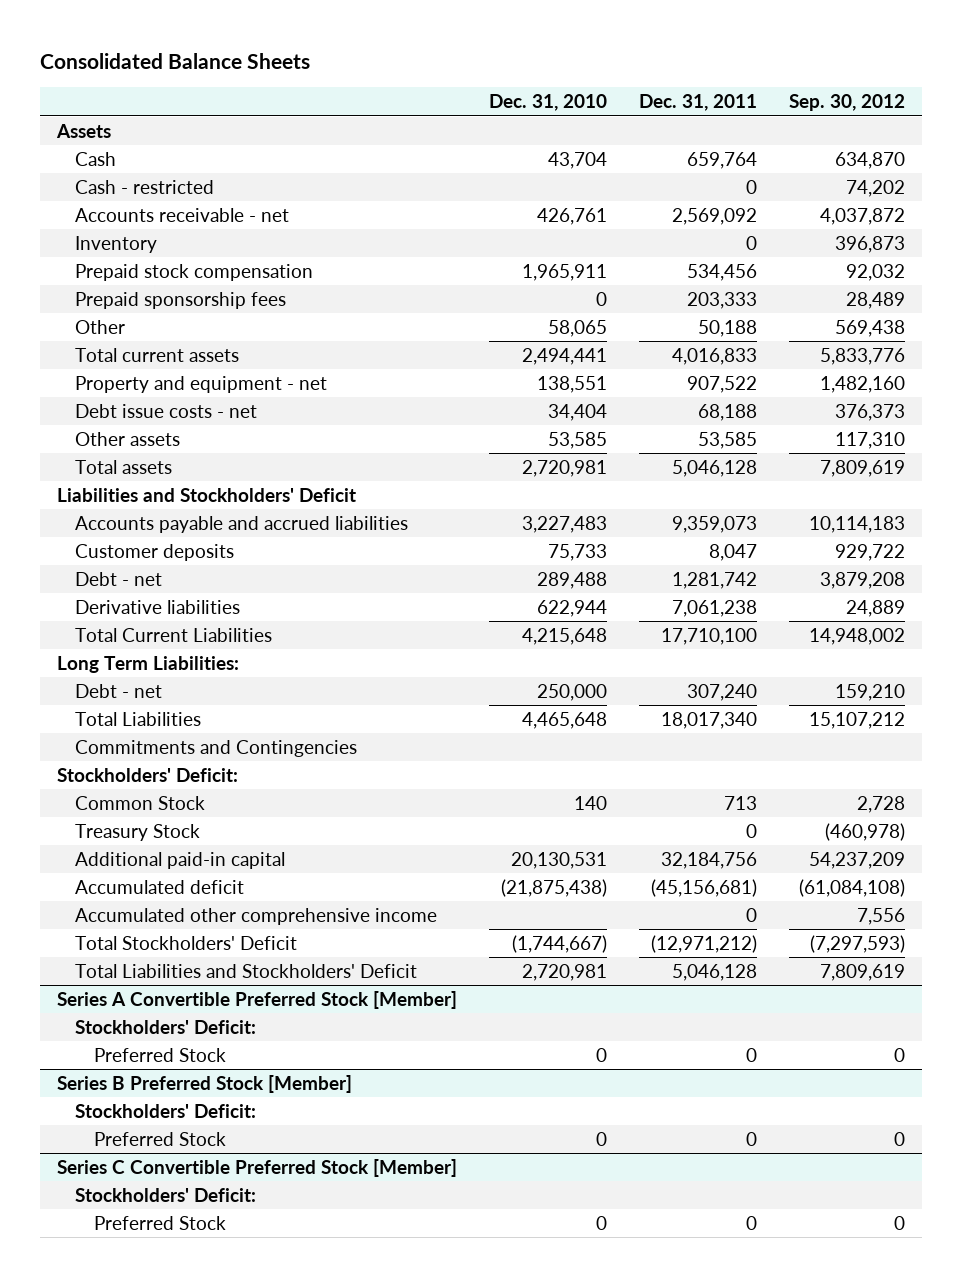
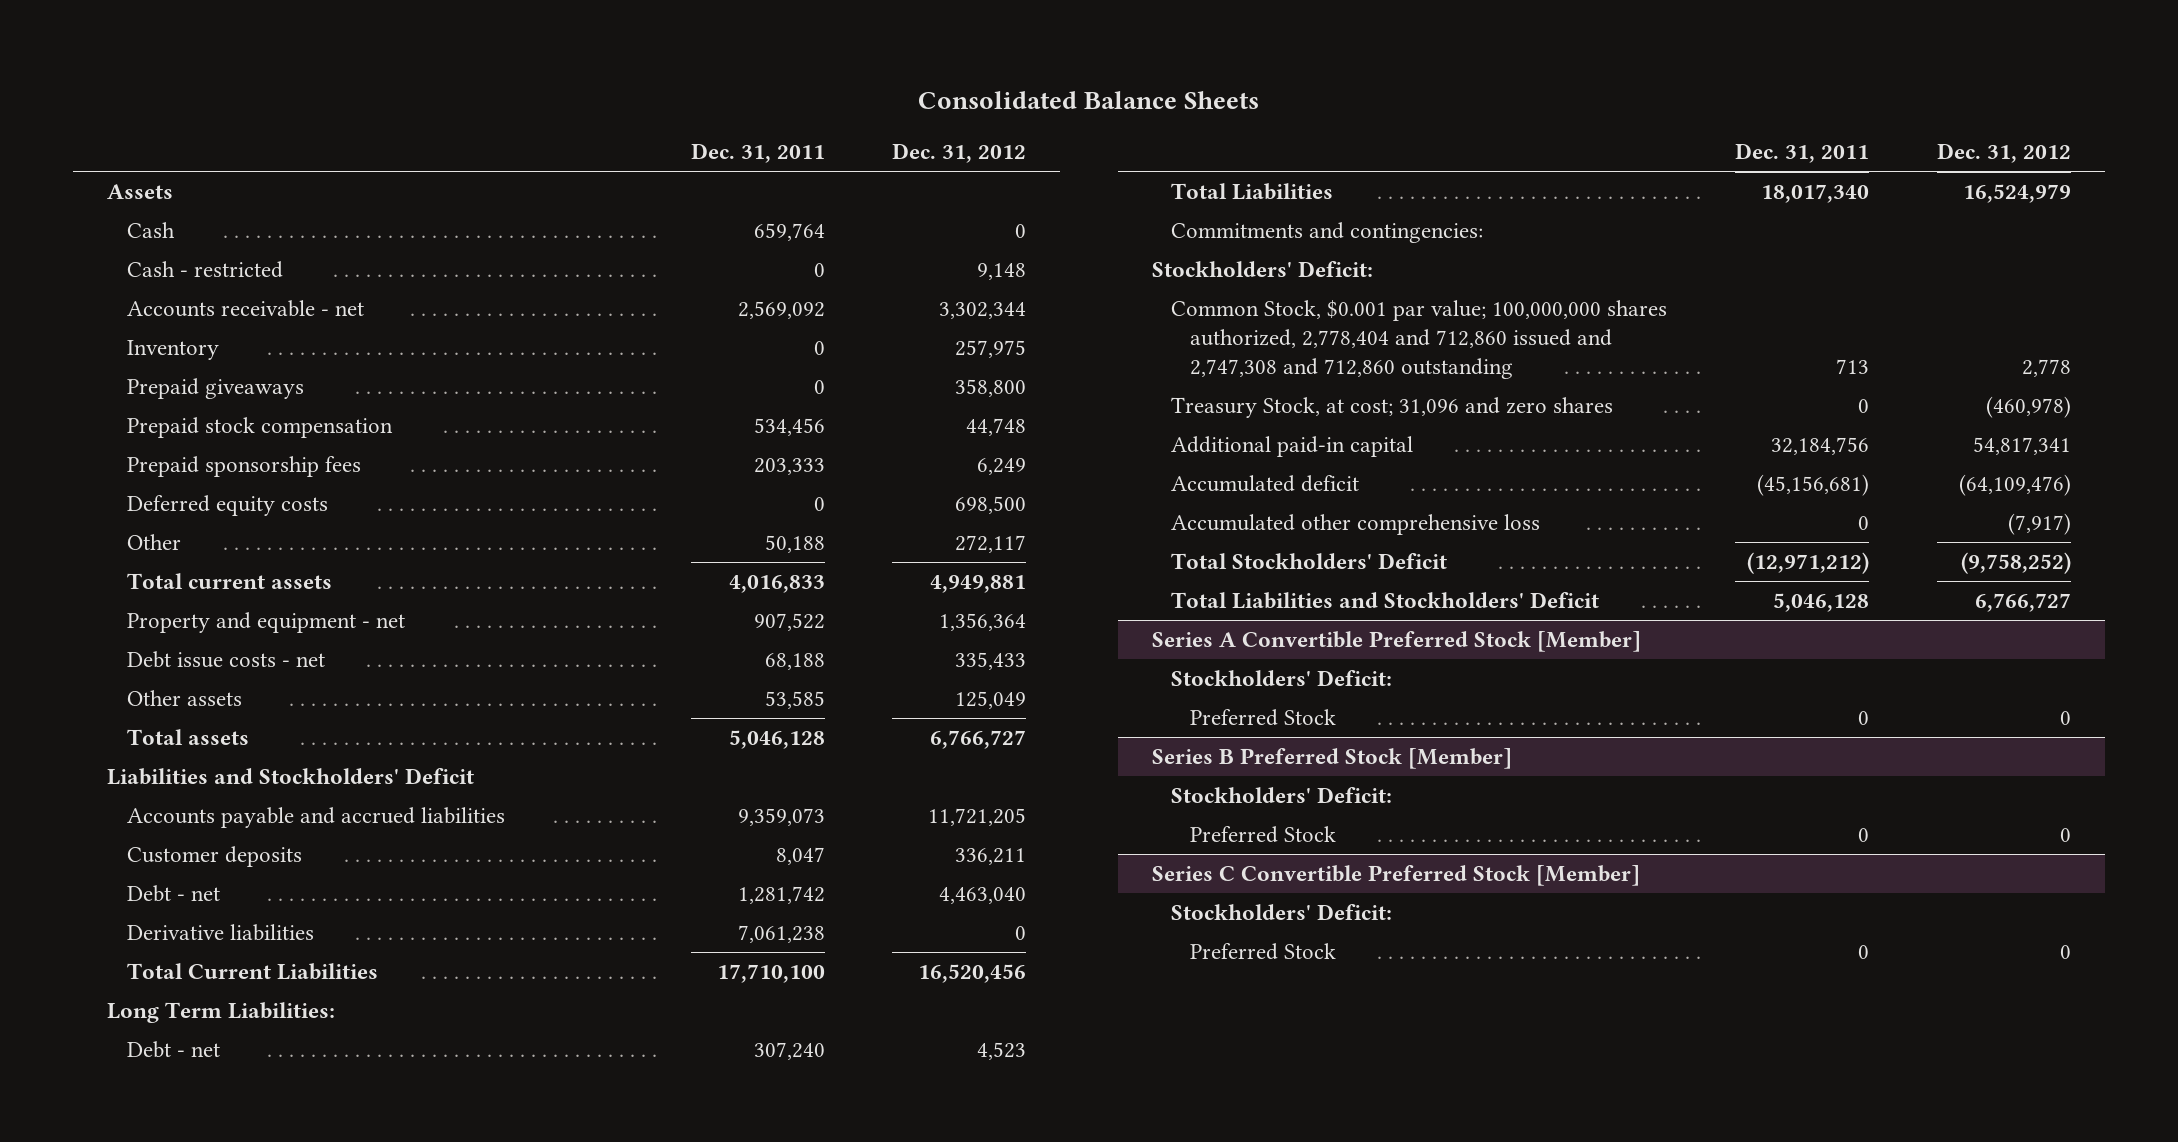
[488,94,607,112] Dec. 31, 2010 -> none
[789,94,906,112] Sep. 30, 2012 -> none
none -> [892,143,1027,164] Dec. 31, 2012
none -> [126,378,304,400] Prepaid giveaways
none -> [126,495,328,517] Deferred equity costs
[75,739,358,757] Commitments and Contingencies -> [1171,222,1484,244] Commitments and contingencies:
[75,795,206,810] Common Stock -> [1171,300,1668,379] Common Stock, $0.001 par value; 100,000,000 shares authorized, 2,778,404 and 712,860 issued and 2,747,308 and 712,860 outstanding
[75,823,201,841] Treasury Stock -> [1171,397,1614,419] Treasury Stock, at cost; 31,096 and zero shares
[75,907,438,925] Accumulated other comprehensive income -> [1171,514,1541,536] Accumulated other comprehensive loss

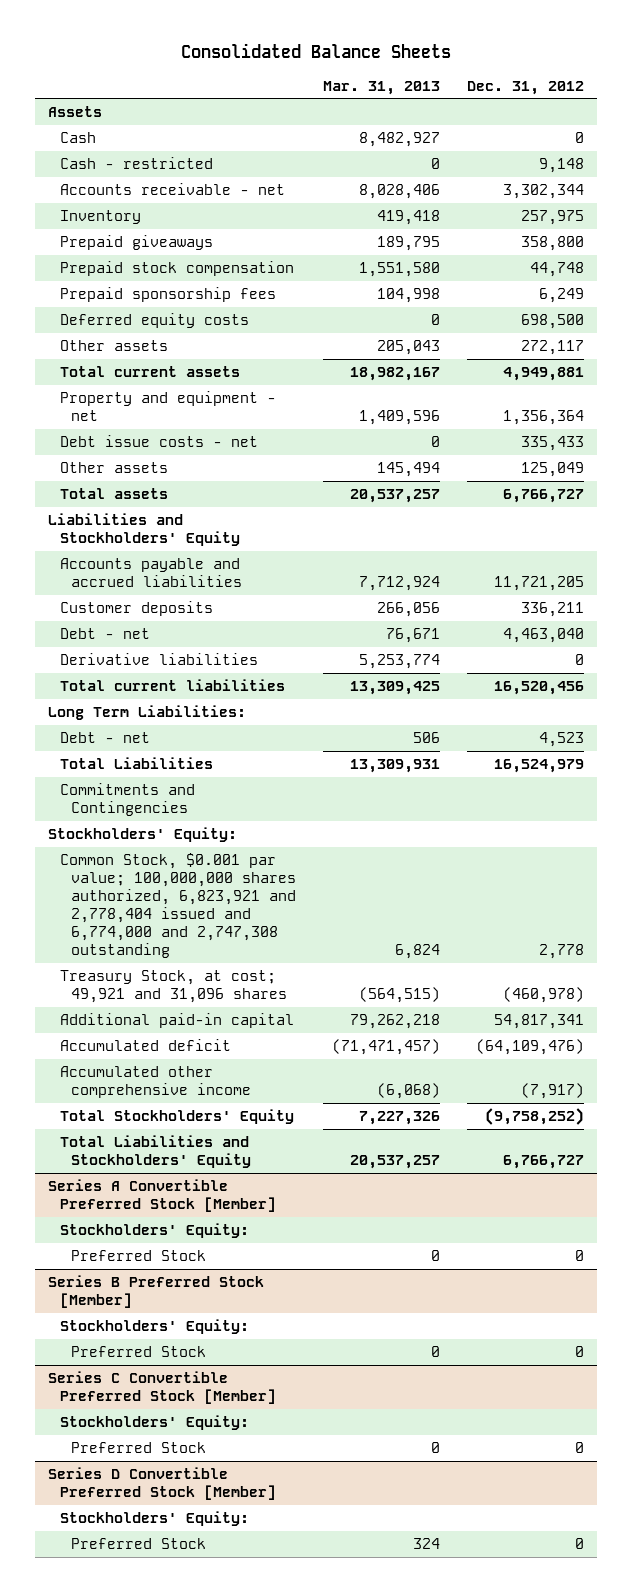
[690,143,825,164] Dec. 31, 2011 -> none
none -> [322,80,440,95] Mar. 31, 2013
[126,534,181,551] Other -> [59,340,168,352] Other assets
[107,768,475,786] Liabilities and Stockholders' Deficit -> [48,513,240,547] Liabilities and Stockholders' Equity
[126,963,378,981] Total Current Liabilities -> [59,679,285,692] Total current liabilities
[1171,222,1484,244] Commitments and contingencies: -> [59,783,195,817] Commitments and Contingencies
[1151,261,1373,278] Stockholders' Deficit: -> [48,827,238,843] Stockholders' Equity:
[1171,300,1668,379] Common Stock, $0.001 par value; 100,000,000 shares authorized, 2,778,404 and 712,860 issued and 2,747,308 and 712,860 outstanding -> [59,853,296,959] Common Stock, $0.001 par value; 100,000,000 shares authorized, 6,823,921 and 2,778,404 issued and 6,774,000 and 2,747,308 outstanding
[1171,397,1614,419] Treasury Stock, at cost; 31,096 and zero shares -> [59,970,287,1004] Treasury Stock, at cost; 49,921 and 31,096 shares
[1171,514,1541,536] Accumulated other comprehensive loss -> [59,1066,251,1099] Accumulated other comprehensive income
[1171,553,1448,570] Total Stockholders' Deficit -> [59,1109,294,1125] Total Stockholders' Equity
[1171,592,1600,610] Total Liabilities and Stockholders' Deficit -> [59,1135,251,1169] Total Liabilities and Stockholders' Equity
[1171,670,1393,687] Stockholders' Deficit: -> [59,1223,249,1239] Stockholders' Equity:
[1171,787,1393,804] Stockholders' Deficit: -> [59,1319,249,1335] Stockholders' Equity:
[1171,904,1393,921] Stockholders' Deficit: -> [59,1415,249,1431] Stockholders' Equity:
none -> [48,1467,276,1501] Series D Convertible Preferred Stock [Member]
none -> [59,1511,249,1527] Stockholders' Equity:
none -> [70,1538,206,1550] Preferred Stock

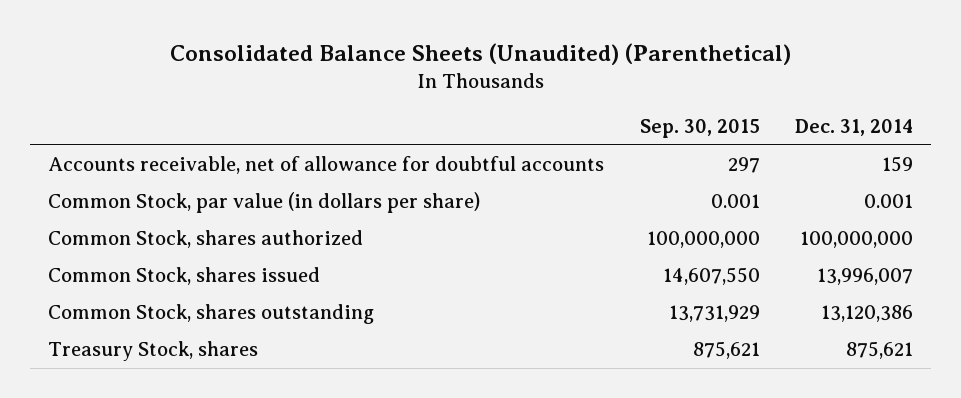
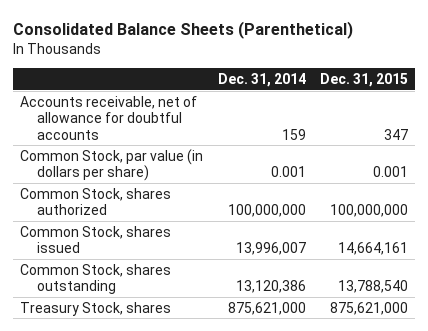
[169,42,791,65] Consolidated Balance Sheets (Unaudited) (Parenthetical) -> [13,21,354,40] Consolidated Balance Sheets (Parenthetical)
[639,119,760,139] Sep. 30, 2015 -> none
none -> [319,73,408,88] Dec. 31, 2015
[846,341,914,360] 875,621 -> [227,301,306,315] 875,621,000

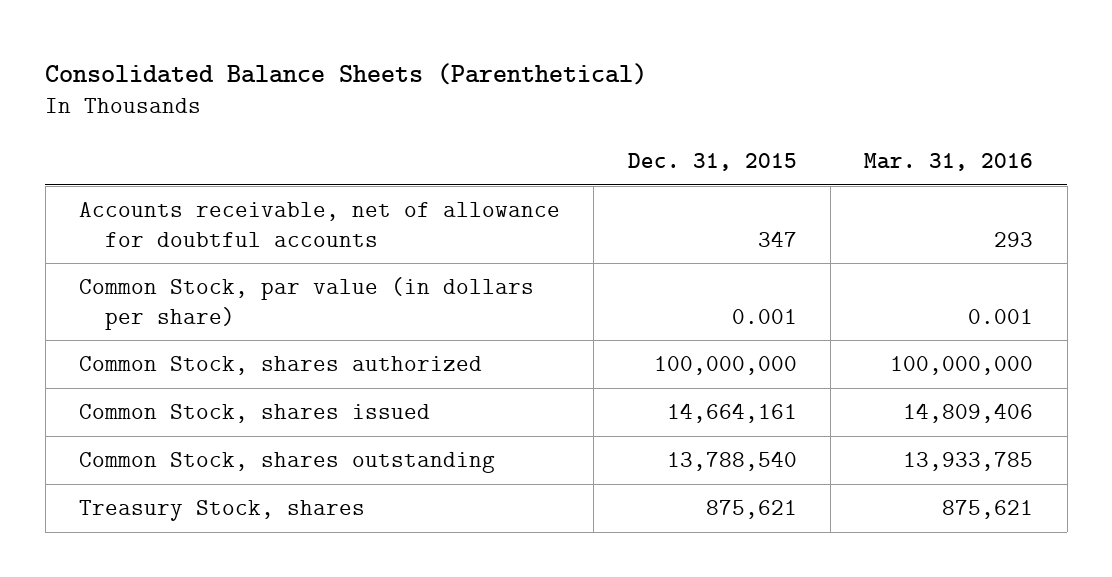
[217,73,306,88] Dec. 31, 2014 -> none
none -> [864,153,1034,172] Mar. 31, 2016
[329,301,408,315] 875,621,000 -> [705,500,797,520] 875,621

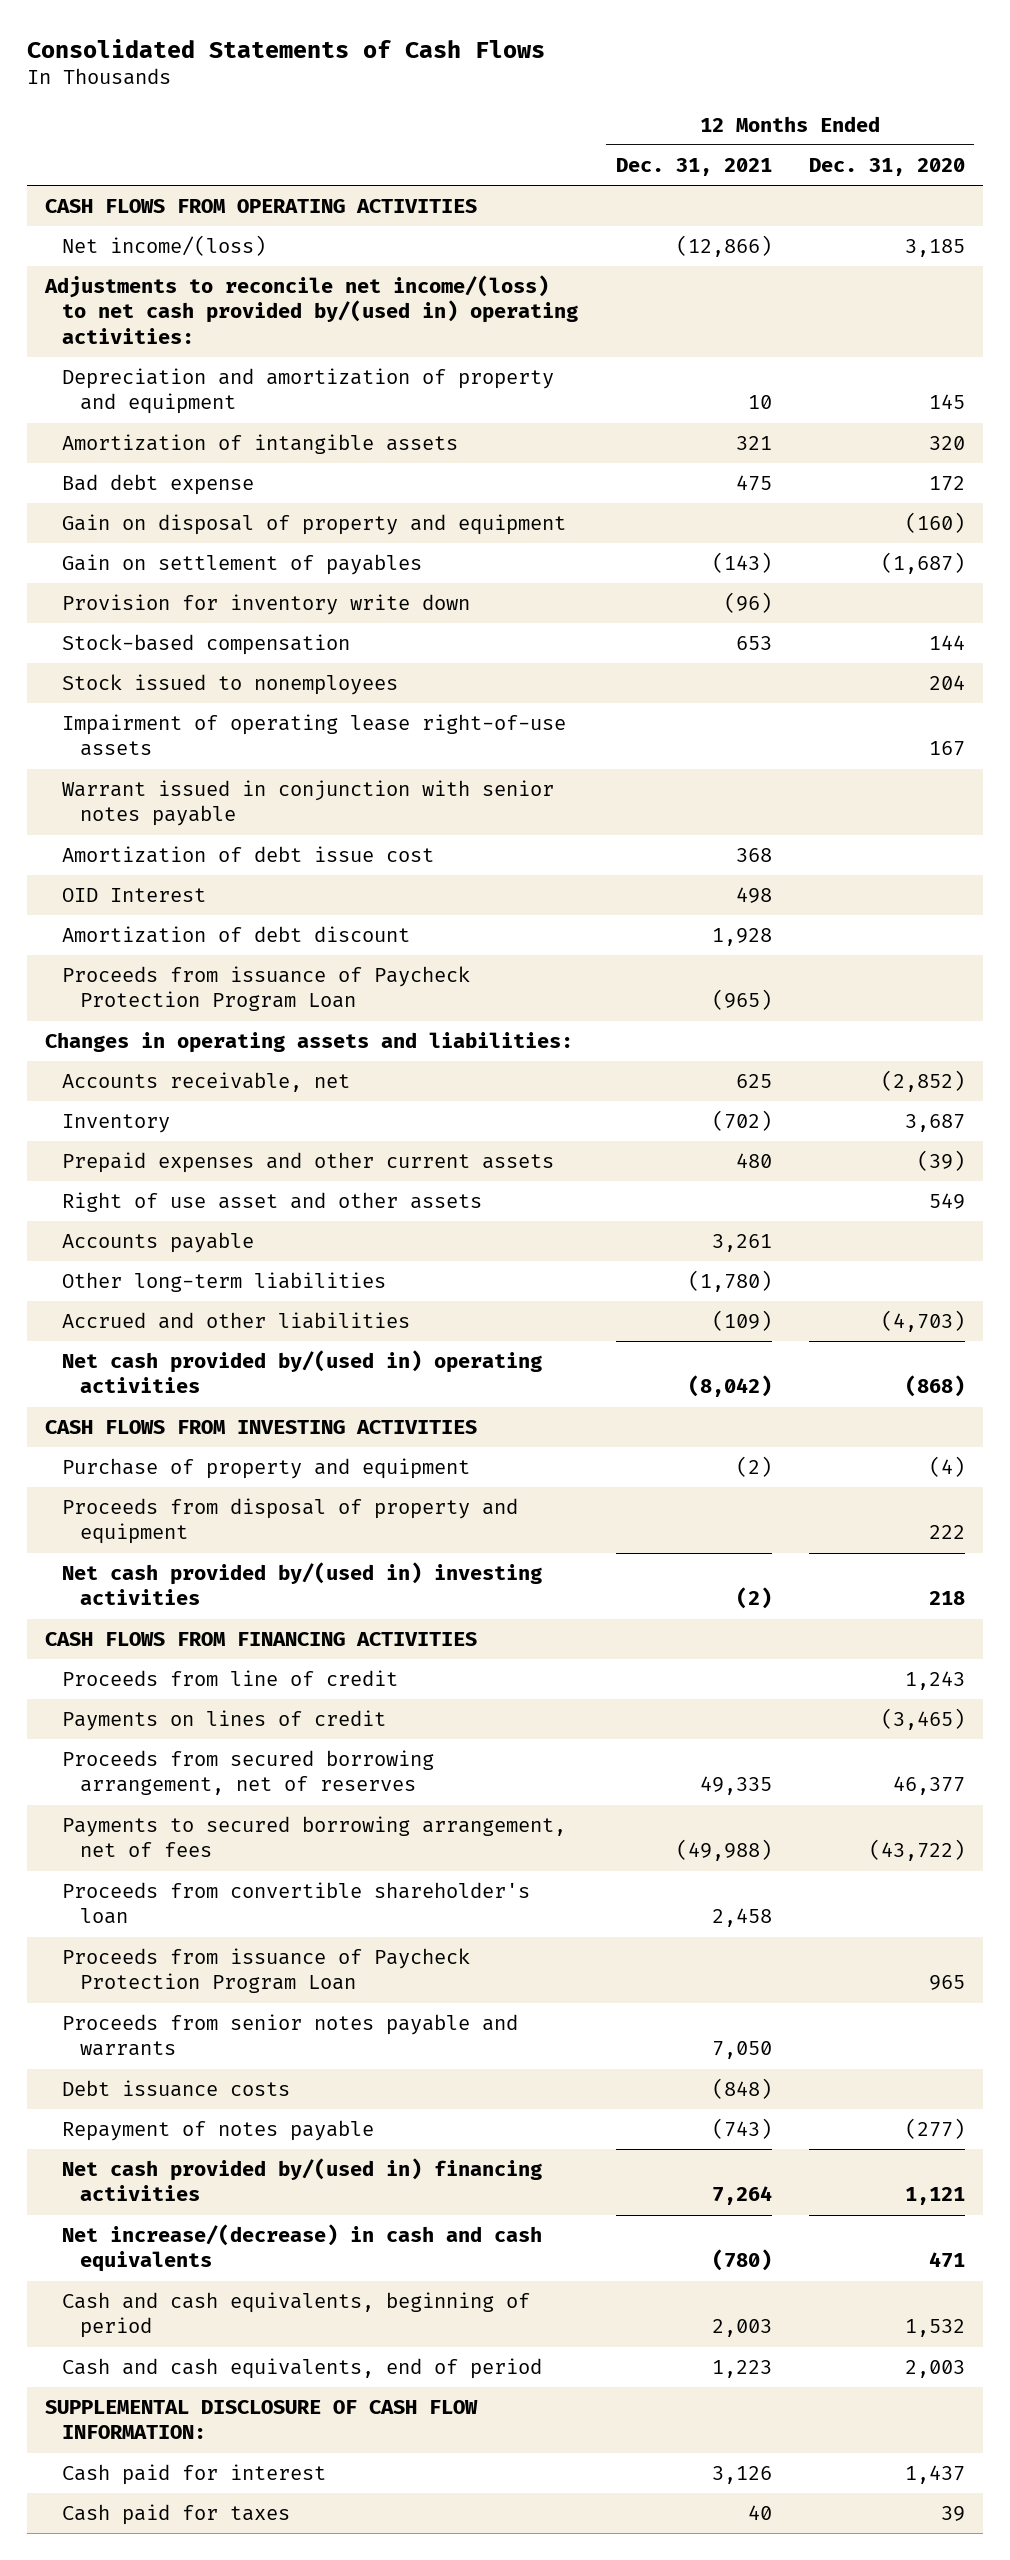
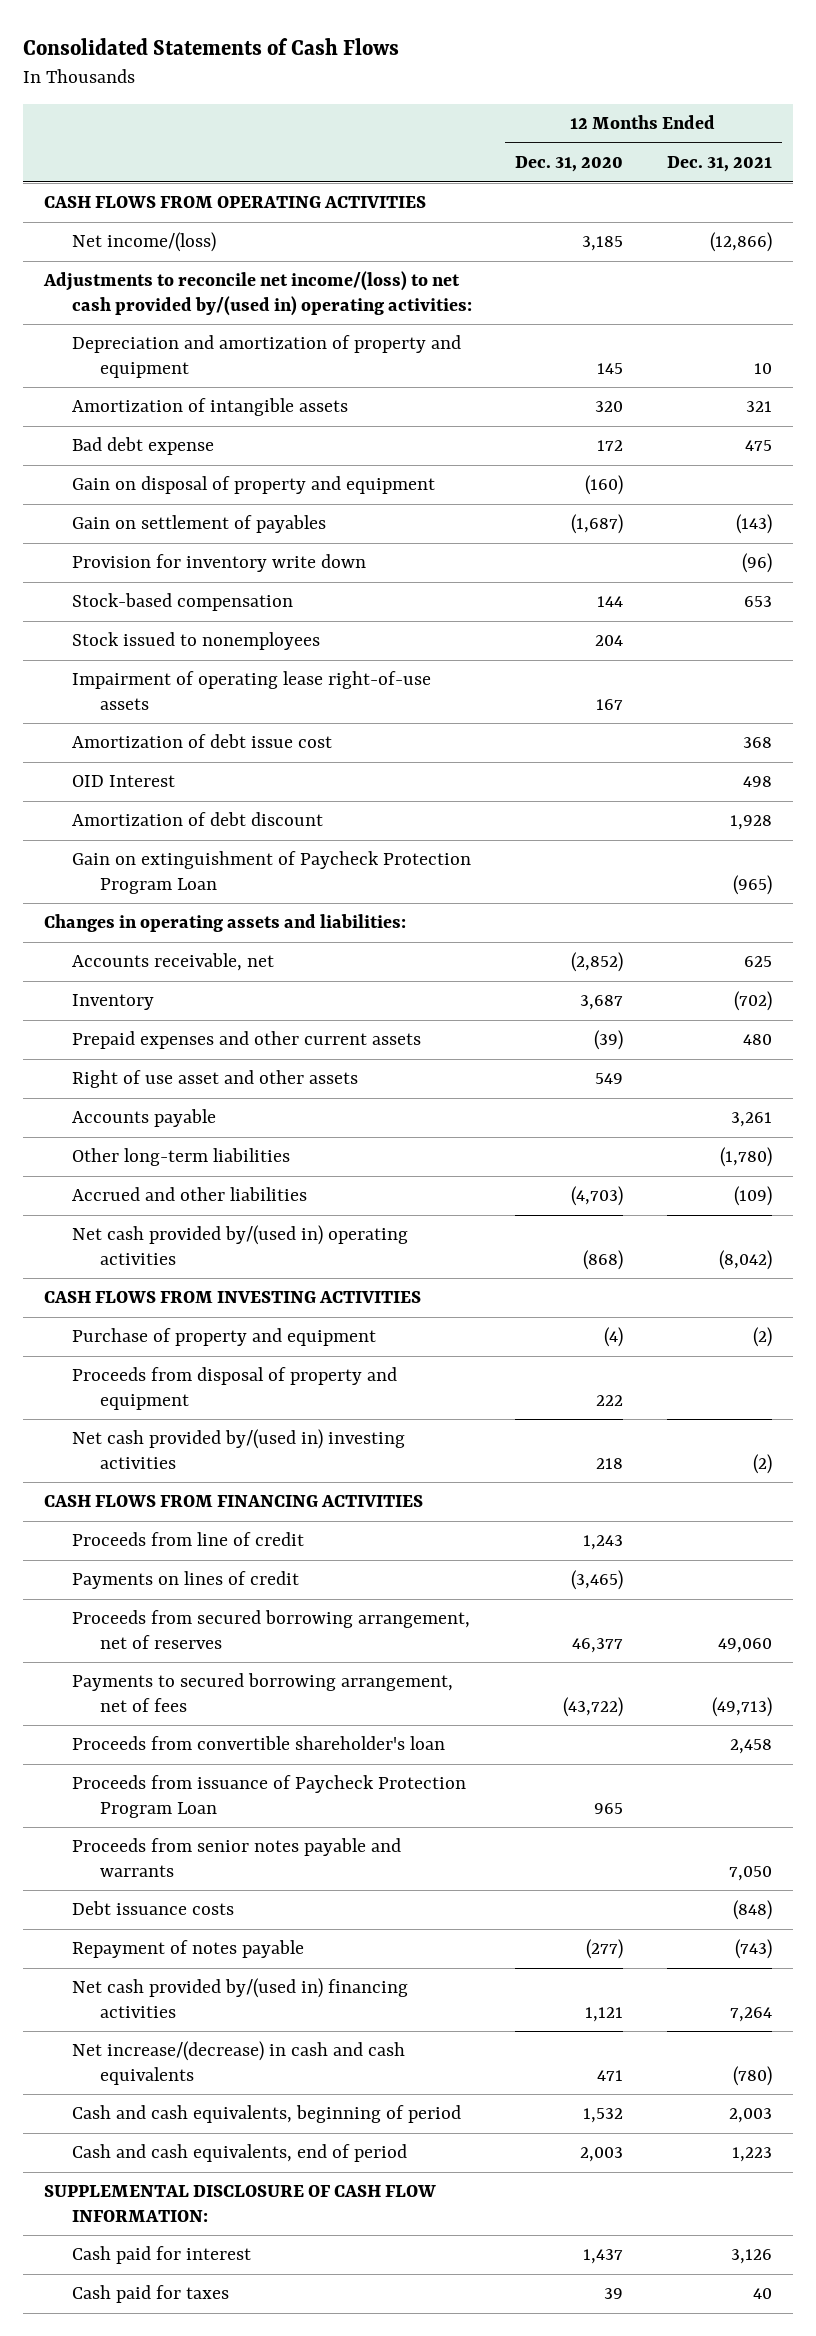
[62,780,555,827] Warrant issued in conjunction with senior notes payable -> none
[62,966,471,1012] Proceeds from issuance of Paycheck Protection Program Loan -> [72,851,472,894] Gain on extinguishment of Paycheck Protection Program Loan
[699,1776,772,1796] 49,335 -> [717,1637,772,1653] 49,060
[675,1839,772,1862] (49,988) -> [711,1696,772,1717] (49,713)

